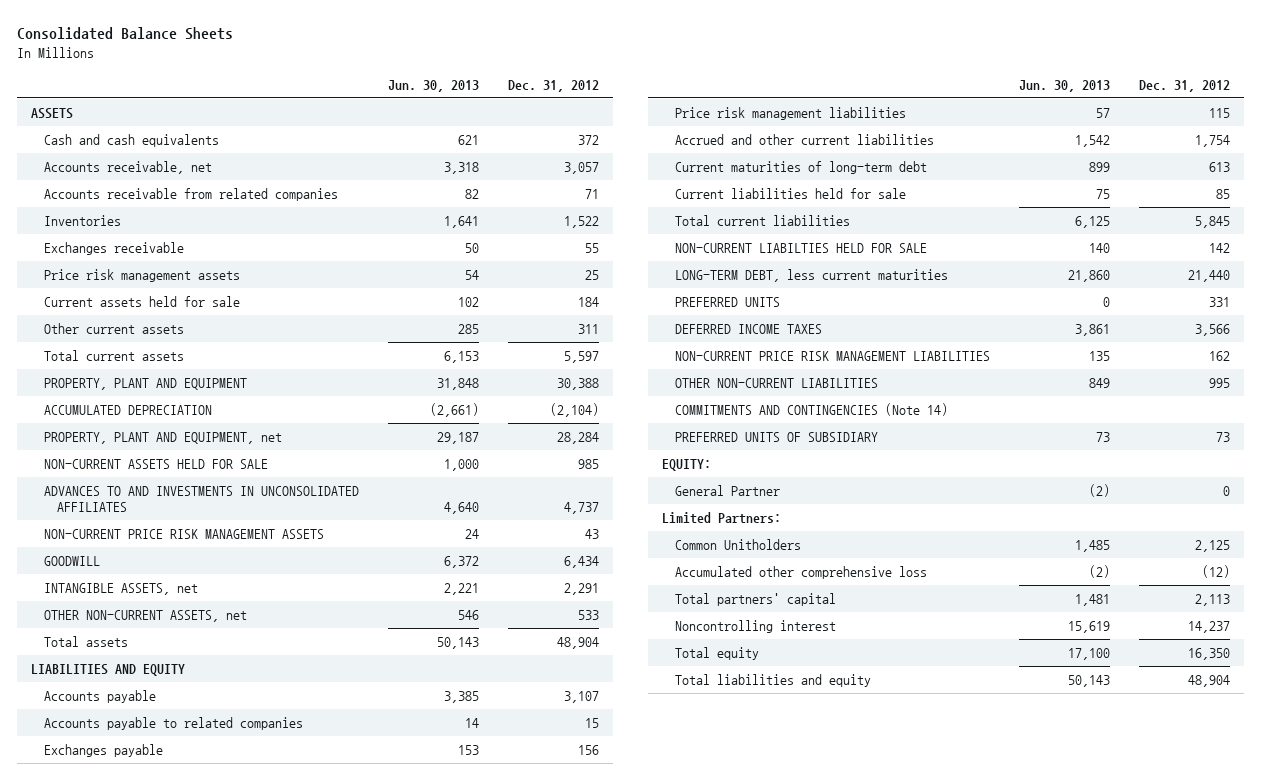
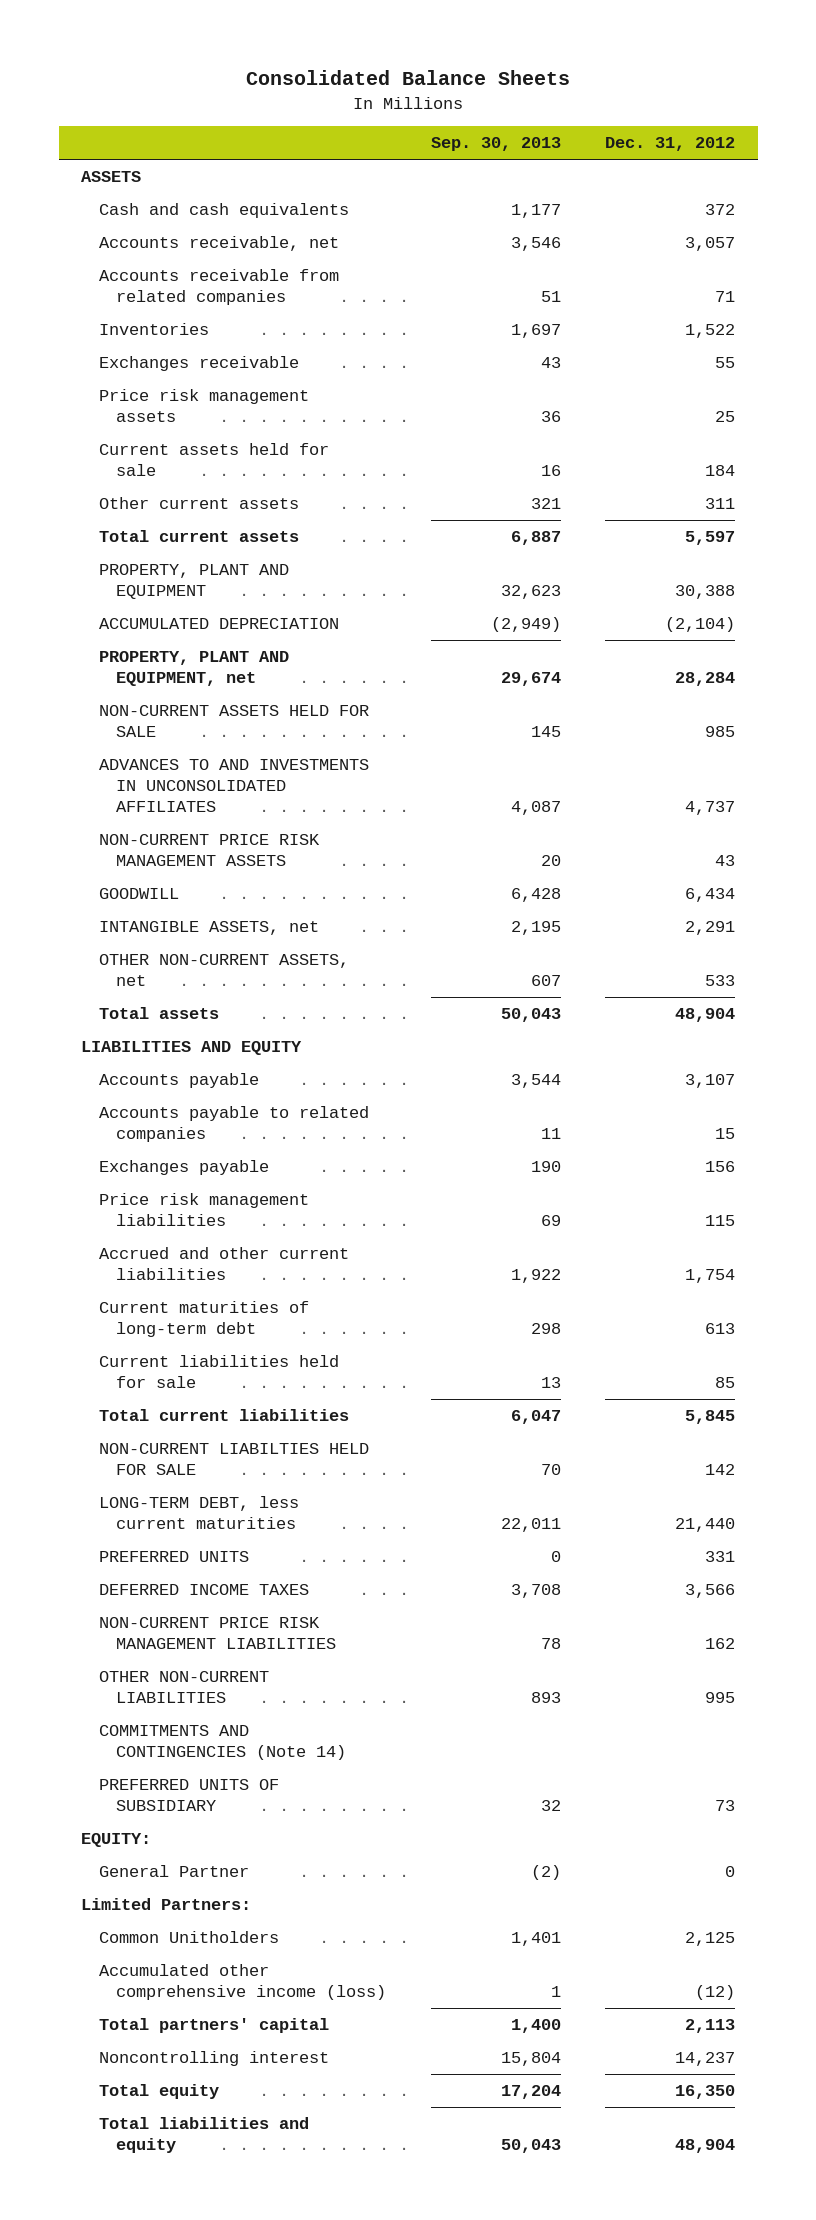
[387,80,479,93] Jun. 30, 2013 -> none
none -> [430,137,561,152] Sep. 30, 2013
[675,565,928,579] Accumulated other comprehensive loss -> [98,1964,387,2001] Accumulated other comprehensive income (loss)

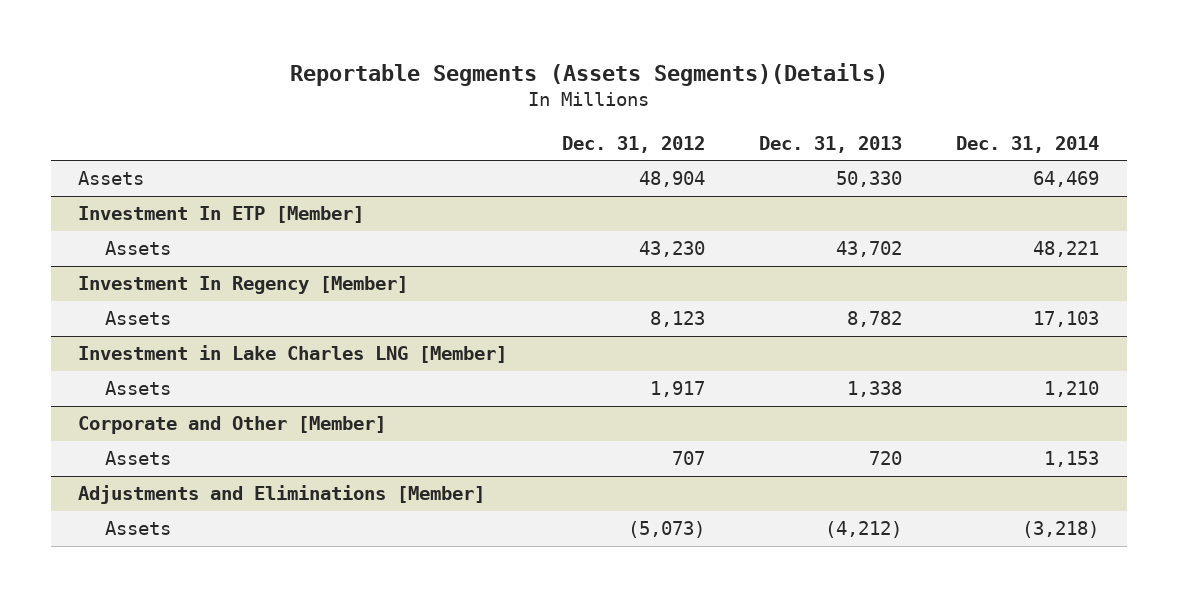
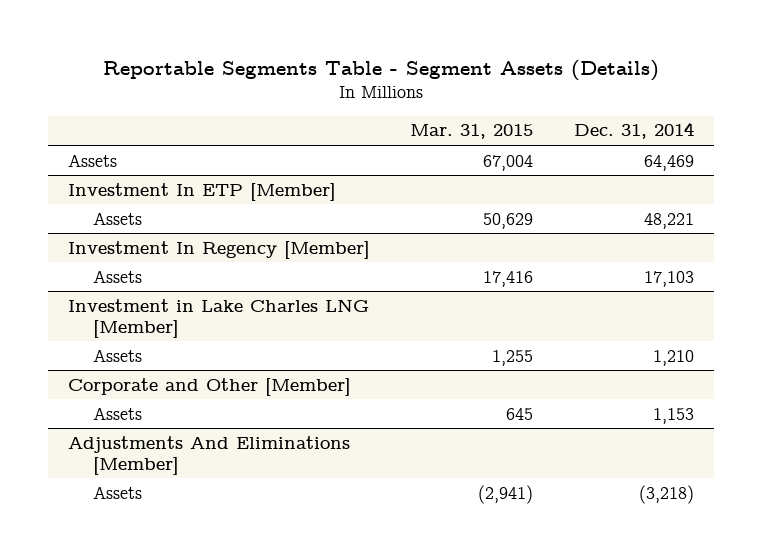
[289,62,888,86] Reportable Segments (Assets Segments)(Details) -> [102,59,659,81] Reportable Segments Table - Segment Assets (Details)
[561,135,705,153] Dec. 31, 2012 -> none
[759,135,903,153] Dec. 31, 2013 -> none
none -> [410,124,534,140] Mar. 31, 2015
[78,485,486,505] Adjustments and Eliminations [Member] -> [67,435,350,475] Adjustments And Eliminations [Member]

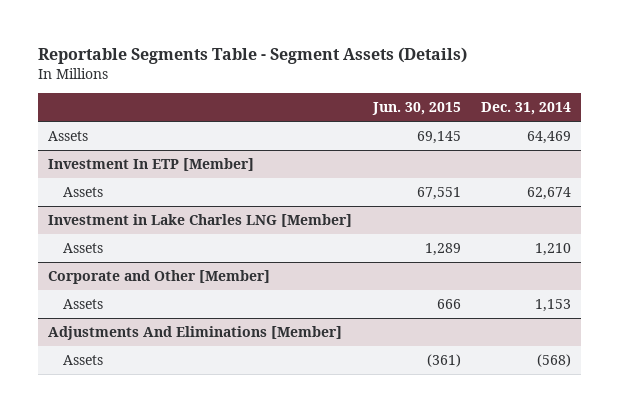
[410,124,534,140] Mar. 31, 2015 -> none
none -> [371,102,461,116] Jun. 30, 2015
[67,240,370,259] Investment In Regency [Member] -> none
[93,269,143,283] Assets -> none
[643,212,694,229] 48,221 -> [526,187,571,201] 62,674
[638,484,694,504] (3,218) -> [536,354,571,368] (568)

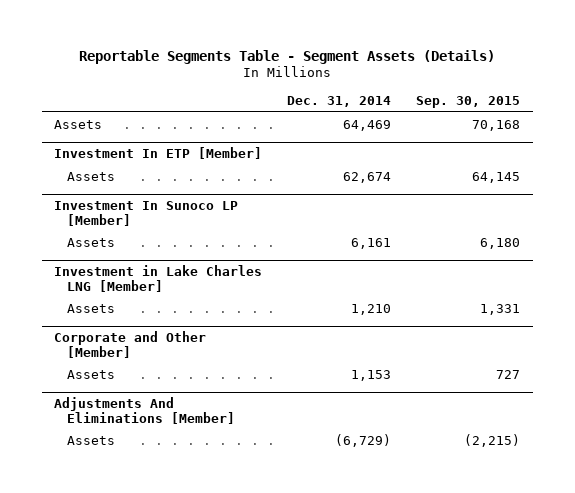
[371,102,461,116] Jun. 30, 2015 -> none
none -> [416,96,521,109] Sep. 30, 2015
none -> [54,201,239,226] Investment In Sunoco LP [Member]
none -> [66,237,115,247] Assets
[536,354,571,368] (568) -> [335,433,392,447] (6,729)

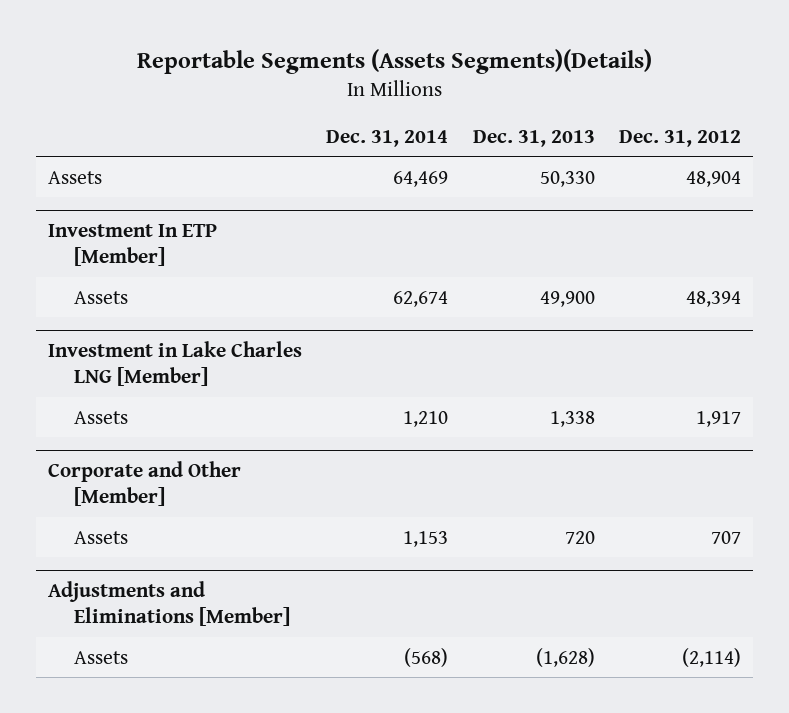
[79,49,496,64] Reportable Segments Table - Segment Assets (Details) -> [136,48,652,74] Reportable Segments (Assets Segments)(Details)
[416,96,521,109] Sep. 30, 2015 -> none
none -> [472,129,595,147] Dec. 31, 2013
none -> [619,129,742,147] Dec. 31, 2012
[54,201,239,226] Investment In Sunoco LP [Member] -> none
[66,237,115,247] Assets -> none
[54,397,235,424] Adjustments And Eliminations [Member] -> [47,580,290,627] Adjustments and Eliminations [Member]
[335,433,392,447] (6,729) -> [404,647,449,667] (568)

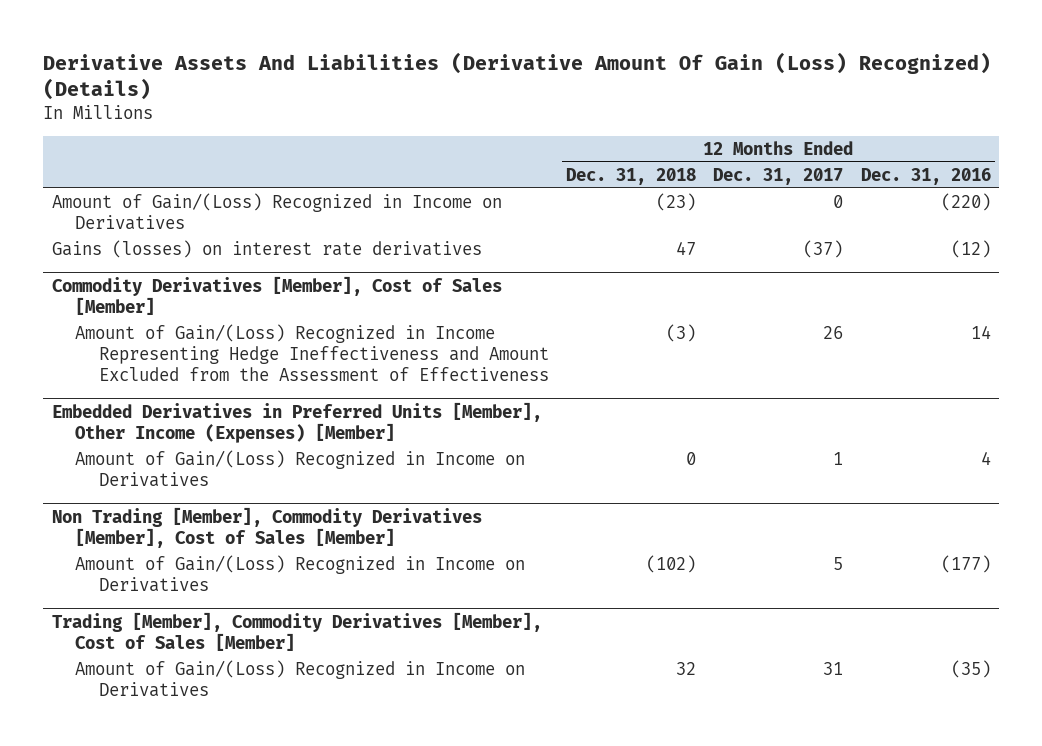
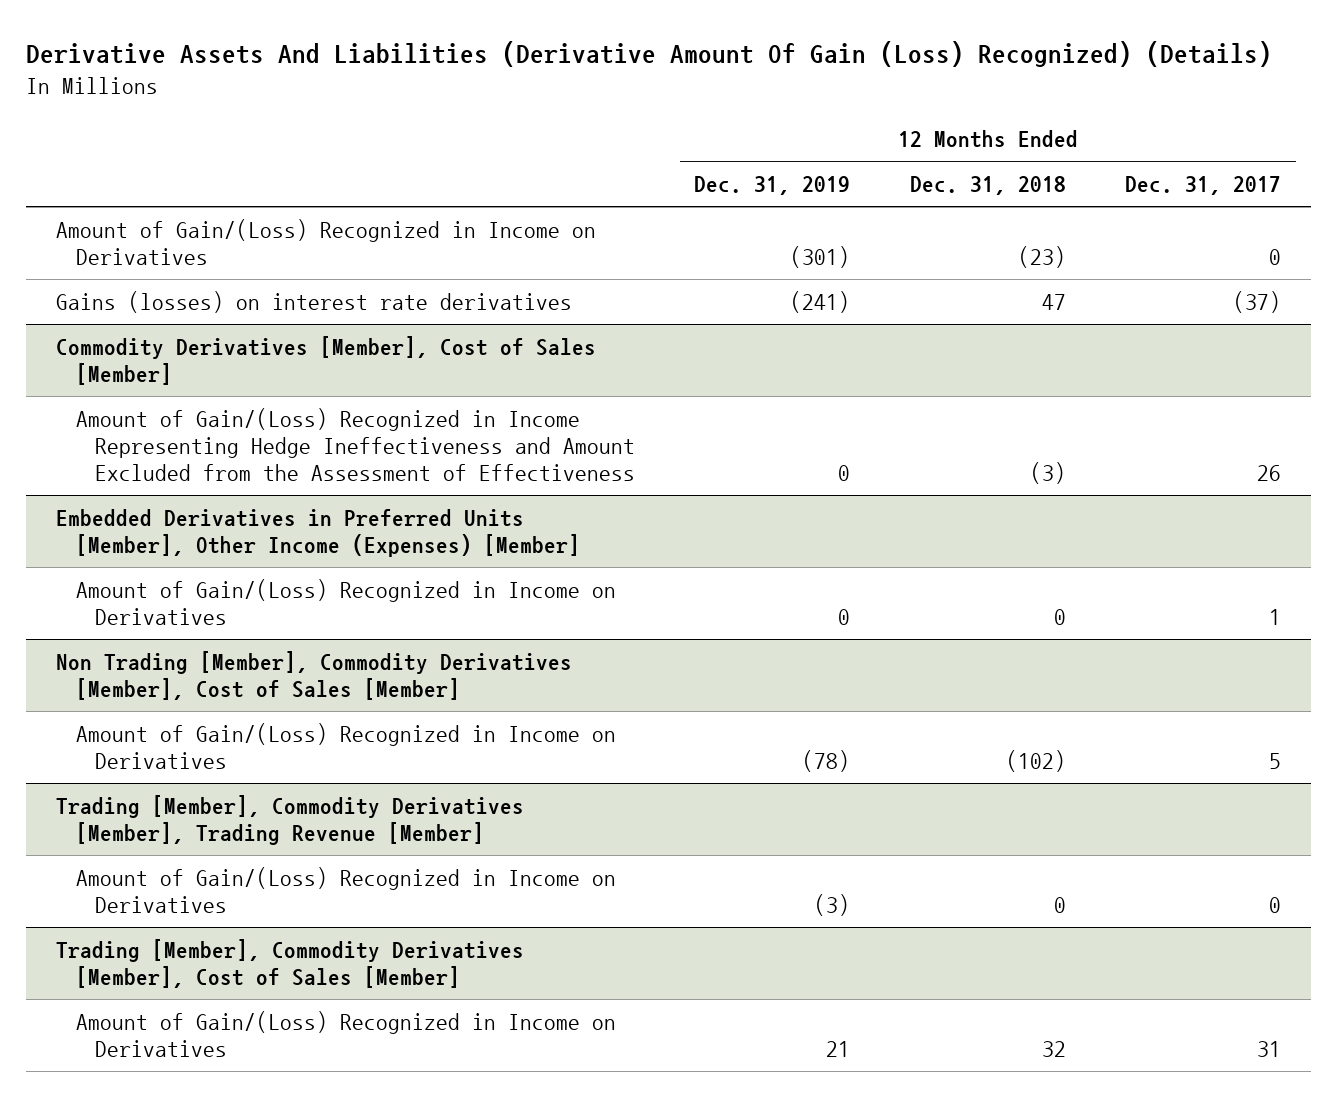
[860,167,991,185] Dec. 31, 2016 -> none
none -> [694,176,851,196] Dec. 31, 2019
none -> [56,794,525,845] Trading [Member], Commodity Derivatives [Member], Trading Revenue [Member]
none -> [75,866,616,913] Amount of Gain/(Loss) Recognized in Income on Derivatives

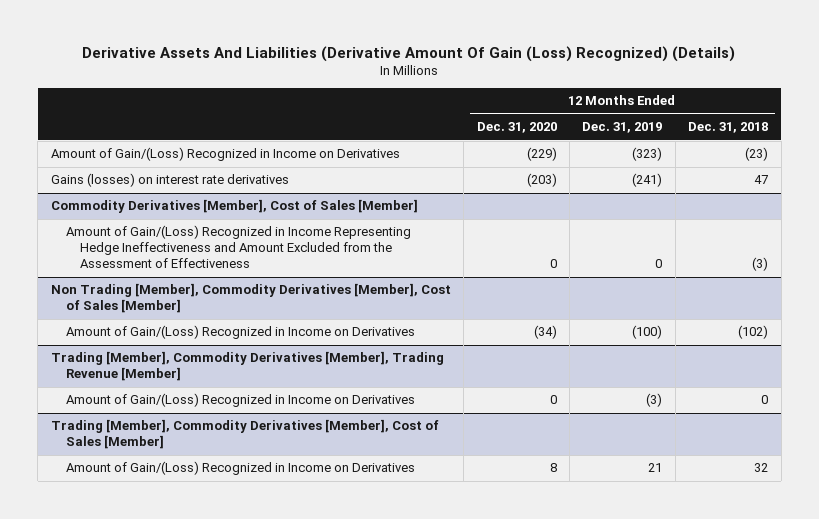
[1125,176,1282,196] Dec. 31, 2017 -> none
none -> [476,122,557,134] Dec. 31, 2020
[790,245,851,268] (301) -> [632,147,663,162] (323)
[56,508,580,557] Embedded Derivatives in Preferred Units [Member], Other Income (Expenses) [Member] -> none
[75,578,616,625] Amount of Gain/(Loss) Recognized in Income on Derivatives -> none
[802,749,851,772] (78) -> [632,325,663,340] (100)

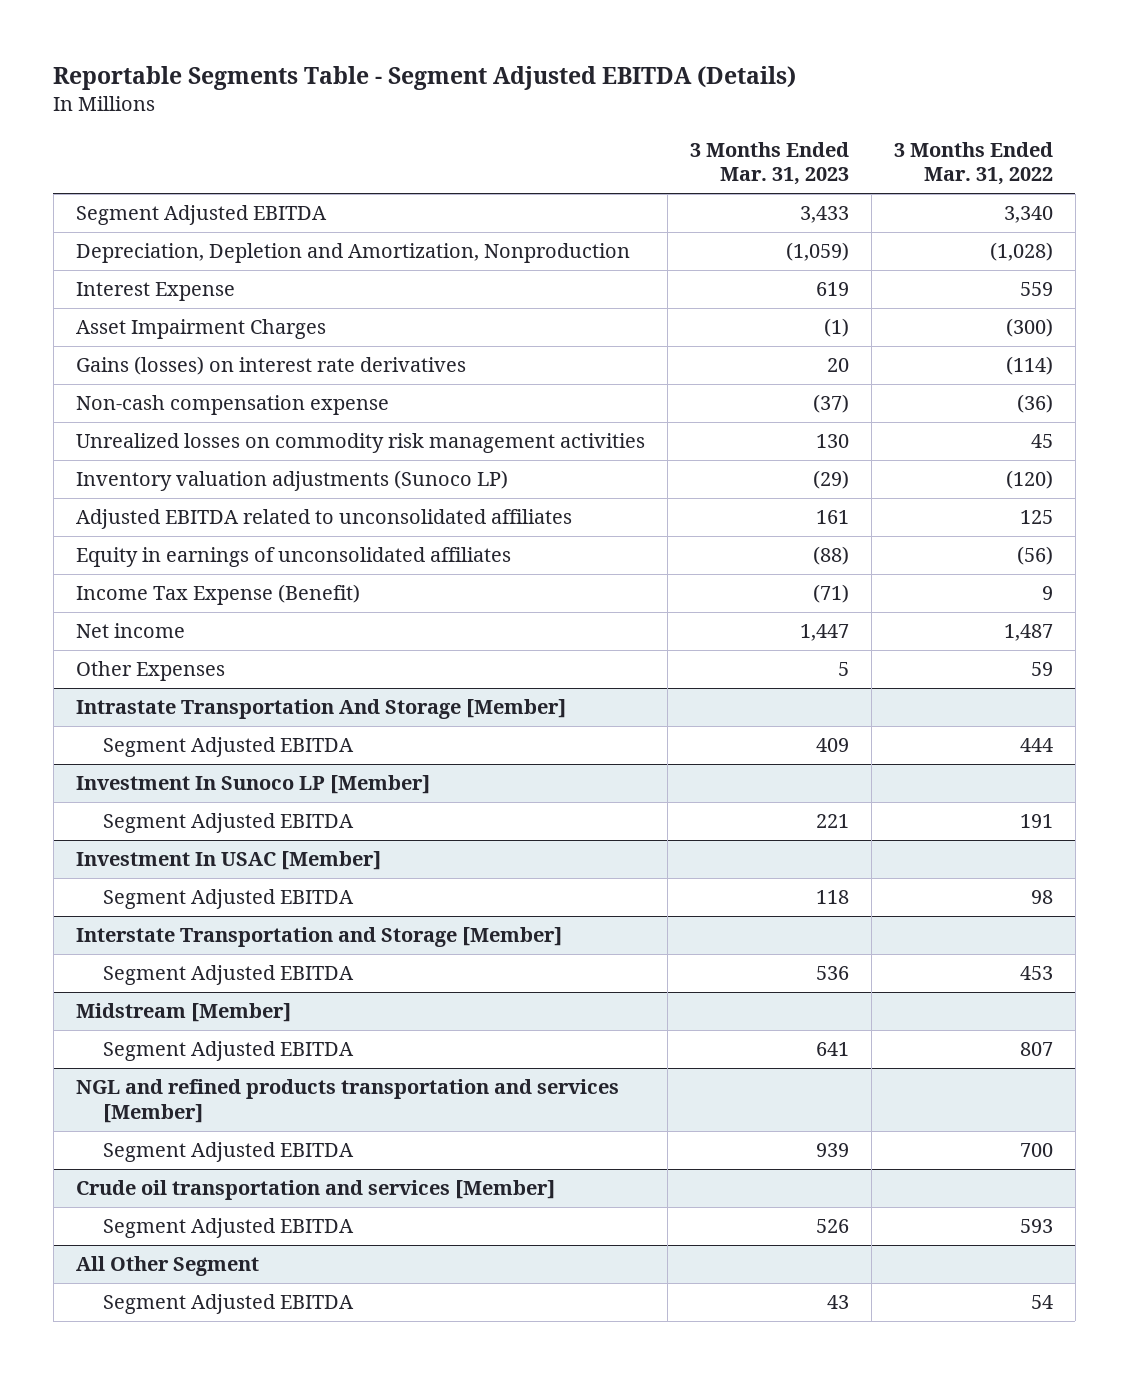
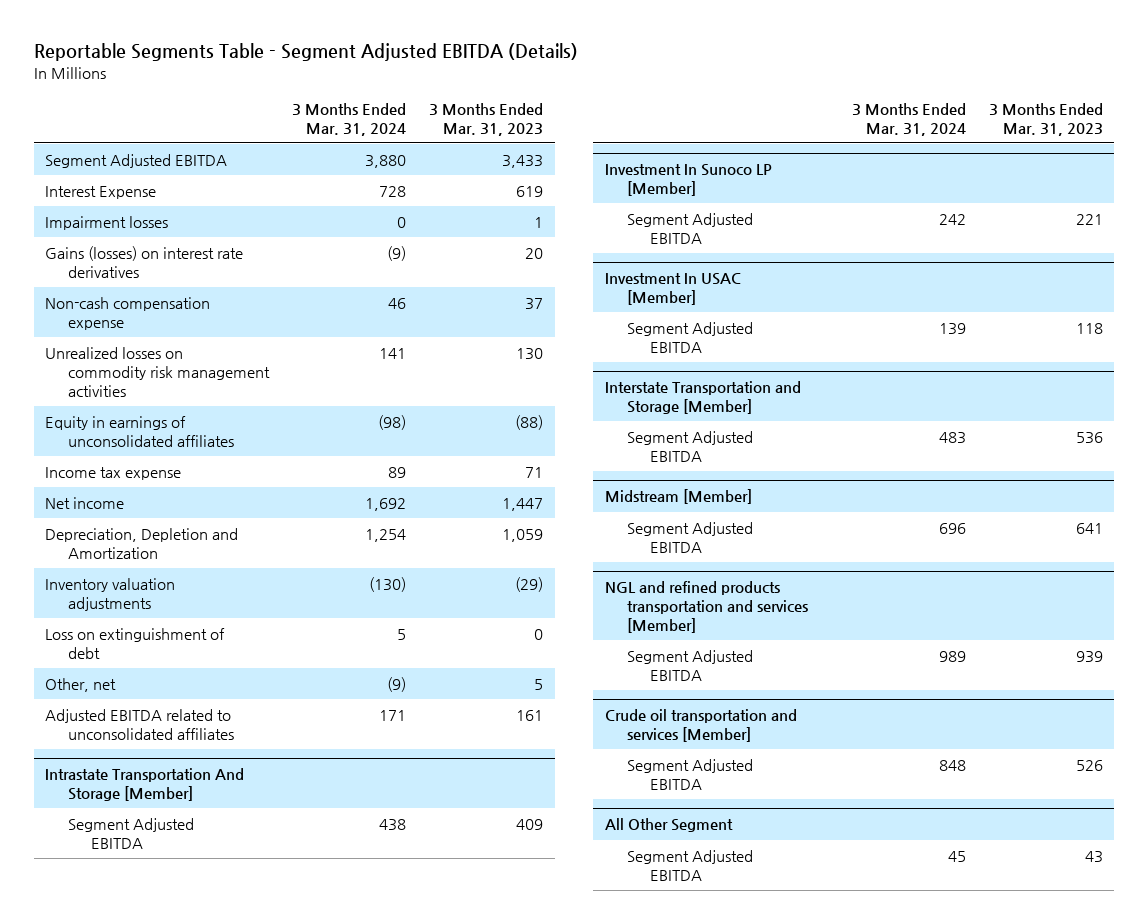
[893,141,1053,186] 3 Months Ended Mar. 31, 2022 -> none
none -> [292,102,407,136] 3 Months Ended Mar. 31, 2024
[75,243,630,264] Depreciation, Depletion and Amortization, Nonproduction -> none
[75,319,326,340] Asset Impairment Charges -> [45,215,169,230] Impairment losses
[823,318,849,338] (1) -> [534,216,544,228] 1
[812,394,849,414] (37) -> [525,297,544,310] 37
[75,470,508,492] Inventory valuation adjustments (Sunoco LP) -> none
[75,584,360,606] Income Tax Expense (Benefit) -> [45,466,182,480] Income tax expense
[812,584,849,604] (71) -> [525,466,544,478] 71
[75,661,225,682] Other Expenses -> none
none -> [45,527,239,559] Depreciation, Depletion and Amortization
none -> [45,577,176,611] Inventory valuation adjustments
none -> [45,627,226,659] Loss on extinguishment of debt
none -> [45,677,117,692] Other, net
[75,509,572,530] Adjusted EBITDA related to unconsolidated affiliates -> [45,708,235,740] Adjusted EBITDA related to unconsolidated affiliates

